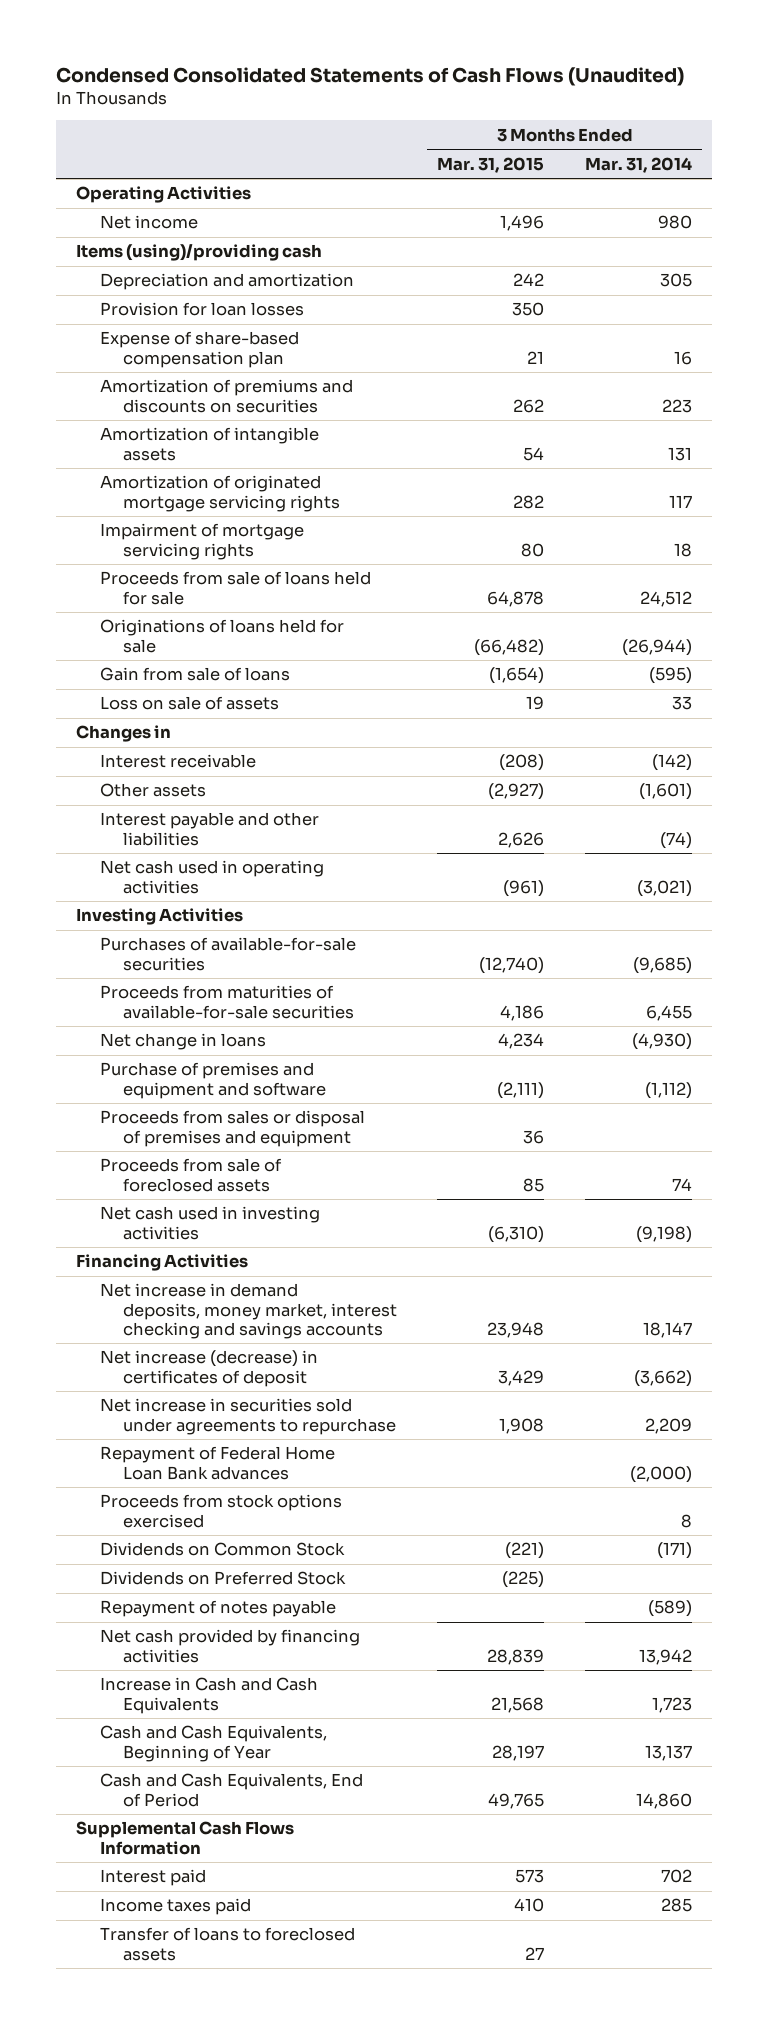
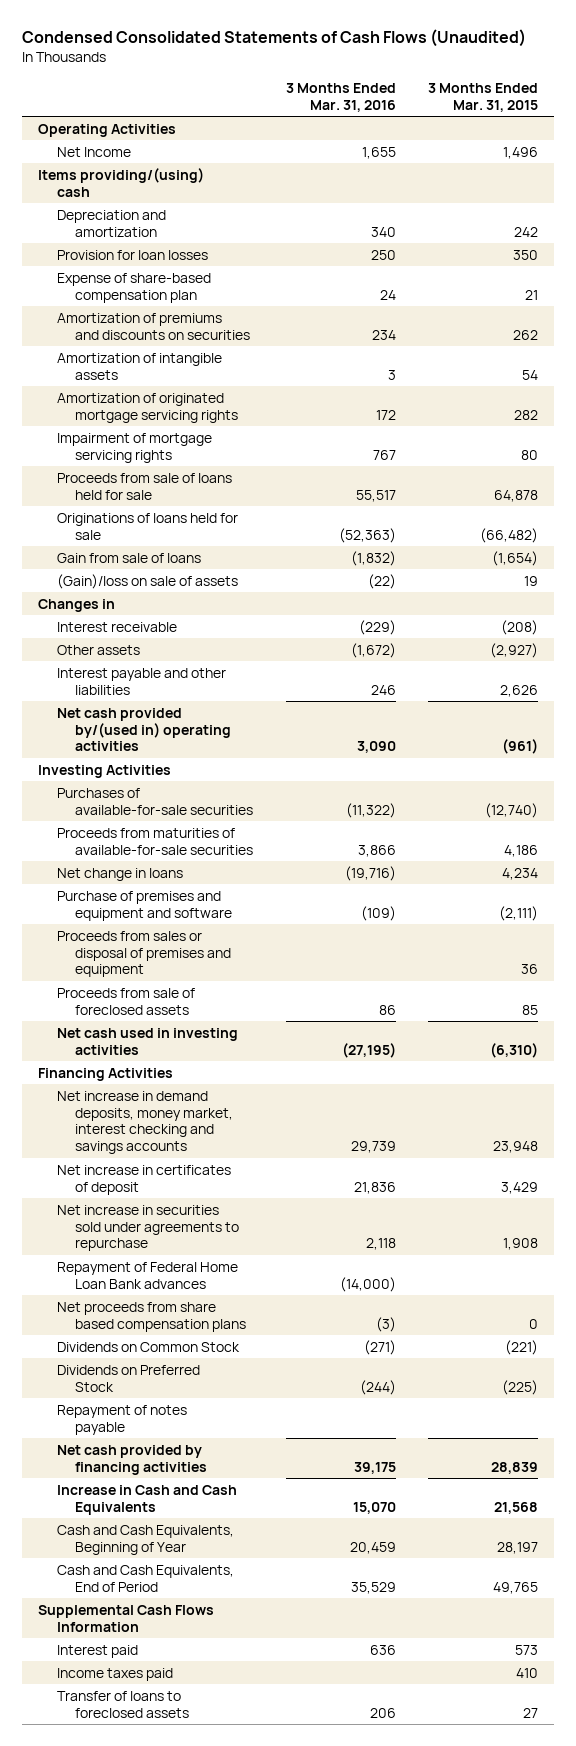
[584,156,692,173] Mar. 31, 2014 -> none
none -> [285,82,396,112] 3 Months Ended Mar. 31, 2016
[99,215,198,230] Net income -> [56,146,131,157] Net Income
[76,244,323,262] Items (using)/providing cash -> [37,167,204,197] Items providing/(using) cash
[99,696,279,711] Loss on sale of assets -> [56,573,238,589] (Gain)/loss on sale of assets
[99,860,324,894] Net cash used in operating activities -> [56,707,232,752] Net cash provided by/(used in) operating activities
[99,1350,318,1387] Net increase (decrease) in certificates of deposit -> [56,1164,231,1195] Net increase in certificates of deposit
[99,1494,342,1528] Proceeds from stock options exercised -> none
none -> [56,1301,247,1332] Net proceeds from share based compensation plans

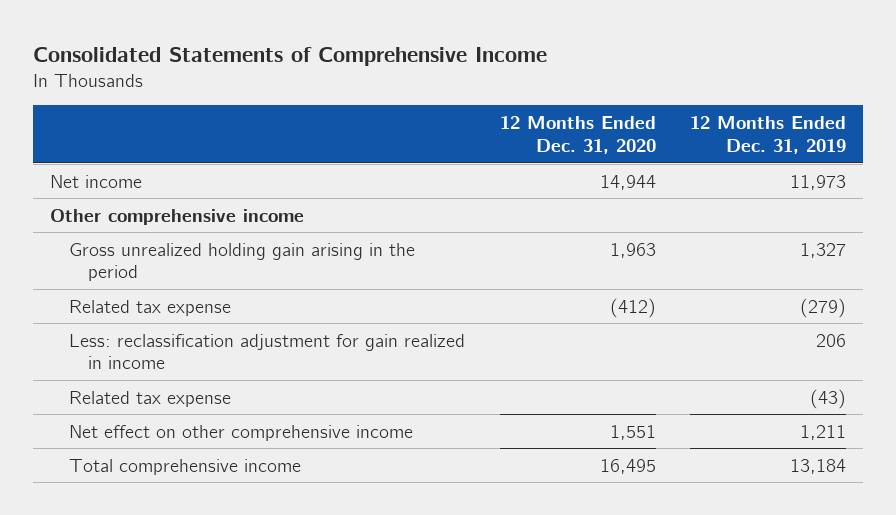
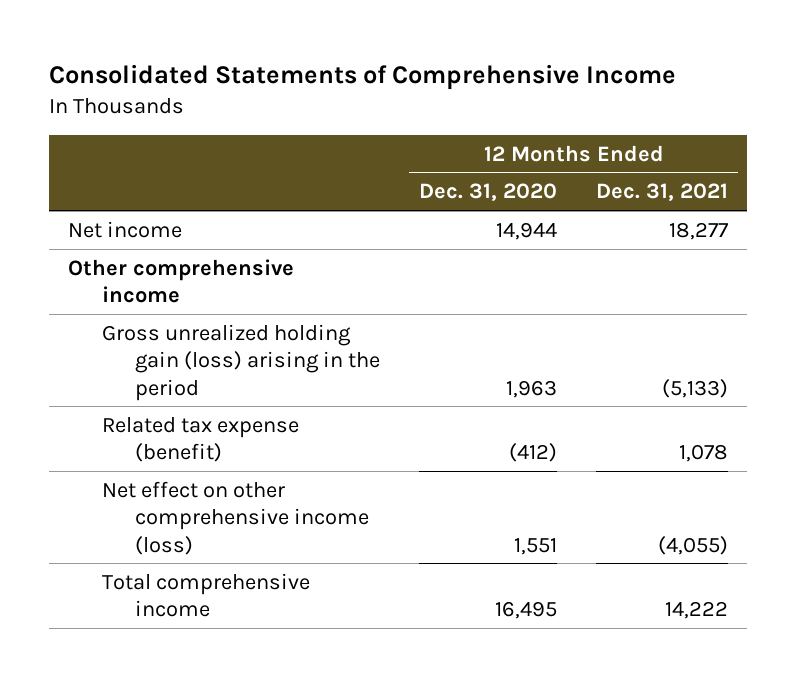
[690,116,847,154] 12 Months Ended Dec. 31, 2019 -> none
none -> [595,183,728,202] Dec. 31, 2021
[68,333,465,370] Less: reclassification adjustment for gain realized in income -> none
[68,390,231,407] Related tax expense -> none
[68,242,415,282] Gross unrealized holding gain arising in the period -> [101,323,381,401] Gross unrealized holding gain (loss) arising in the period
[68,299,231,316] Related tax expense -> [101,416,299,463] Related tax expense (benefit)
[68,424,413,441] Net effect on other comprehensive income -> [101,480,370,555] Net effect on other comprehensive income (loss)

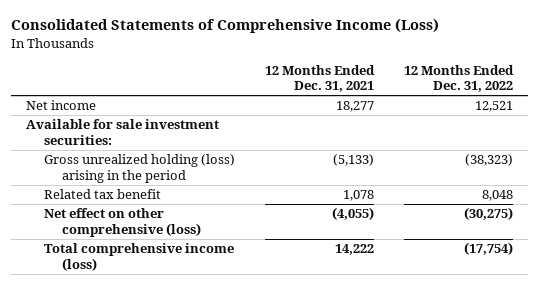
[49,64,677,91] Consolidated Statements of Comprehensive Income -> [10,18,439,34] Consolidated Statements of Comprehensive Income (Loss)
[419,183,558,202] Dec. 31, 2020 -> none
none -> [404,64,515,93] 12 Months Ended Dec. 31, 2022
[68,258,295,304] Other comprehensive income -> none
none -> [25,119,219,145] Available for sale investment securities:
[101,323,381,401] Gross unrealized holding gain (loss) arising in the period -> [43,154,235,183] Gross unrealized holding (loss) arising in the period
[101,416,299,463] Related tax expense (benefit) -> [43,189,161,200] Related tax benefit
[101,480,370,555] Net effect on other comprehensive income (loss) -> [43,208,201,237] Net effect on other comprehensive (loss)
[101,572,310,618] Total comprehensive income -> [43,243,234,271] Total comprehensive income (loss)

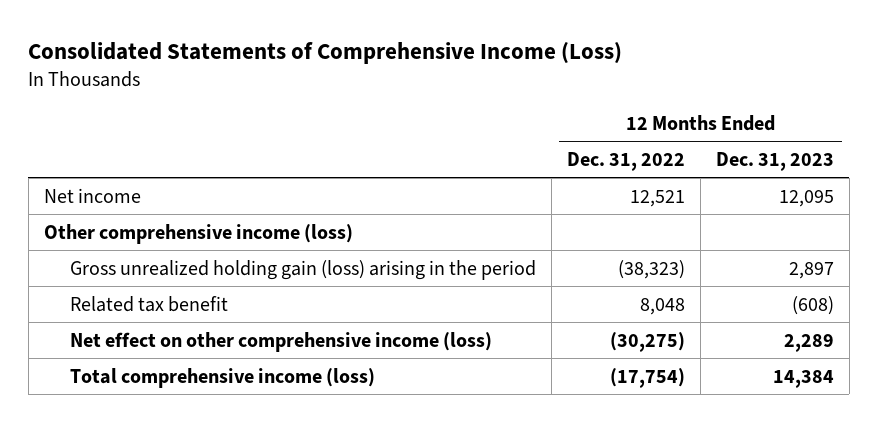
[265,64,376,93] 12 Months Ended Dec. 31, 2021 -> none
none -> [715,152,834,172] Dec. 31, 2023
[25,119,219,145] Available for sale investment securities: -> none
none -> [43,223,353,244] Other comprehensive income (loss)
[43,154,235,183] Gross unrealized holding (loss) arising in the period -> [70,259,537,280] Gross unrealized holding gain (loss) arising in the period
[43,208,201,237] Net effect on other comprehensive (loss) -> [70,331,493,352] Net effect on other comprehensive income (loss)

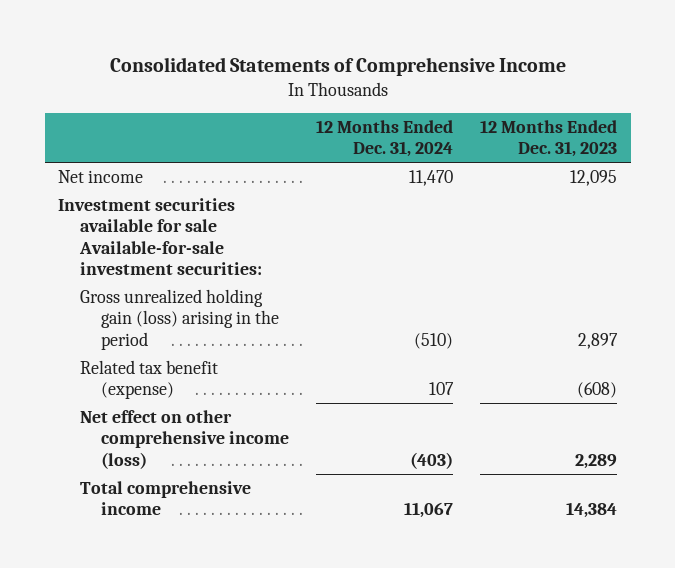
[28,41,623,64] Consolidated Statements of Comprehensive Income (Loss) -> [109,56,566,76] Consolidated Statements of Comprehensive Income
[567,152,686,172] Dec. 31, 2022 -> none
none -> [316,120,454,158] 12 Months Ended Dec. 31, 2024
[43,223,353,244] Other comprehensive income (loss) -> none
none -> [58,197,262,276] Investment securities available for sale Available-for-sale investment securities:
[70,295,229,312] Related tax benefit -> [79,359,218,400] Related tax benefit (expense)
[70,367,376,388] Total comprehensive income (loss) -> [79,480,251,516] Total comprehensive income

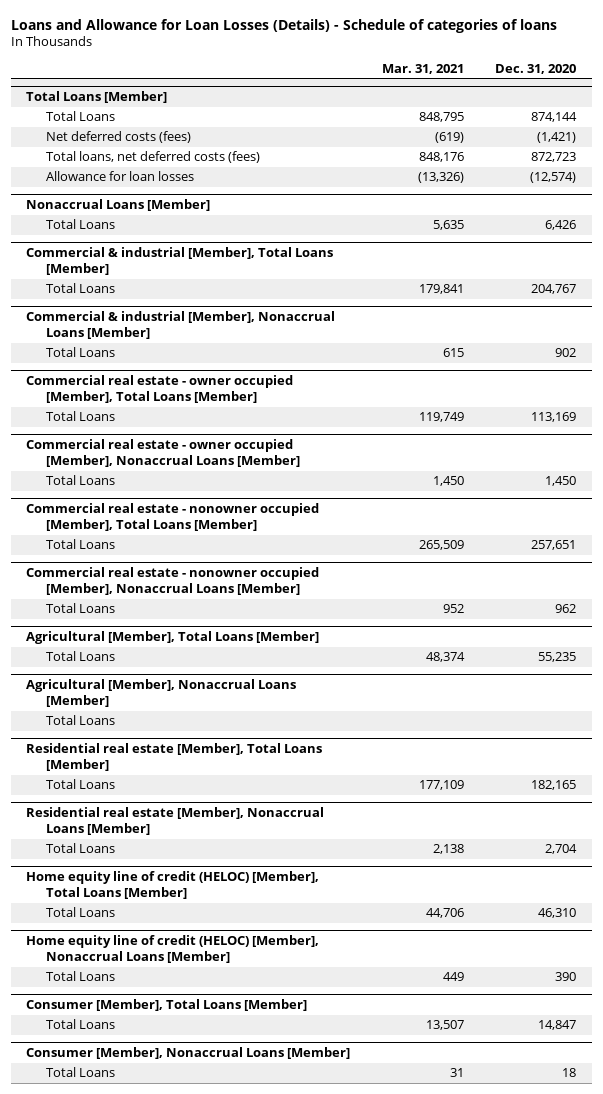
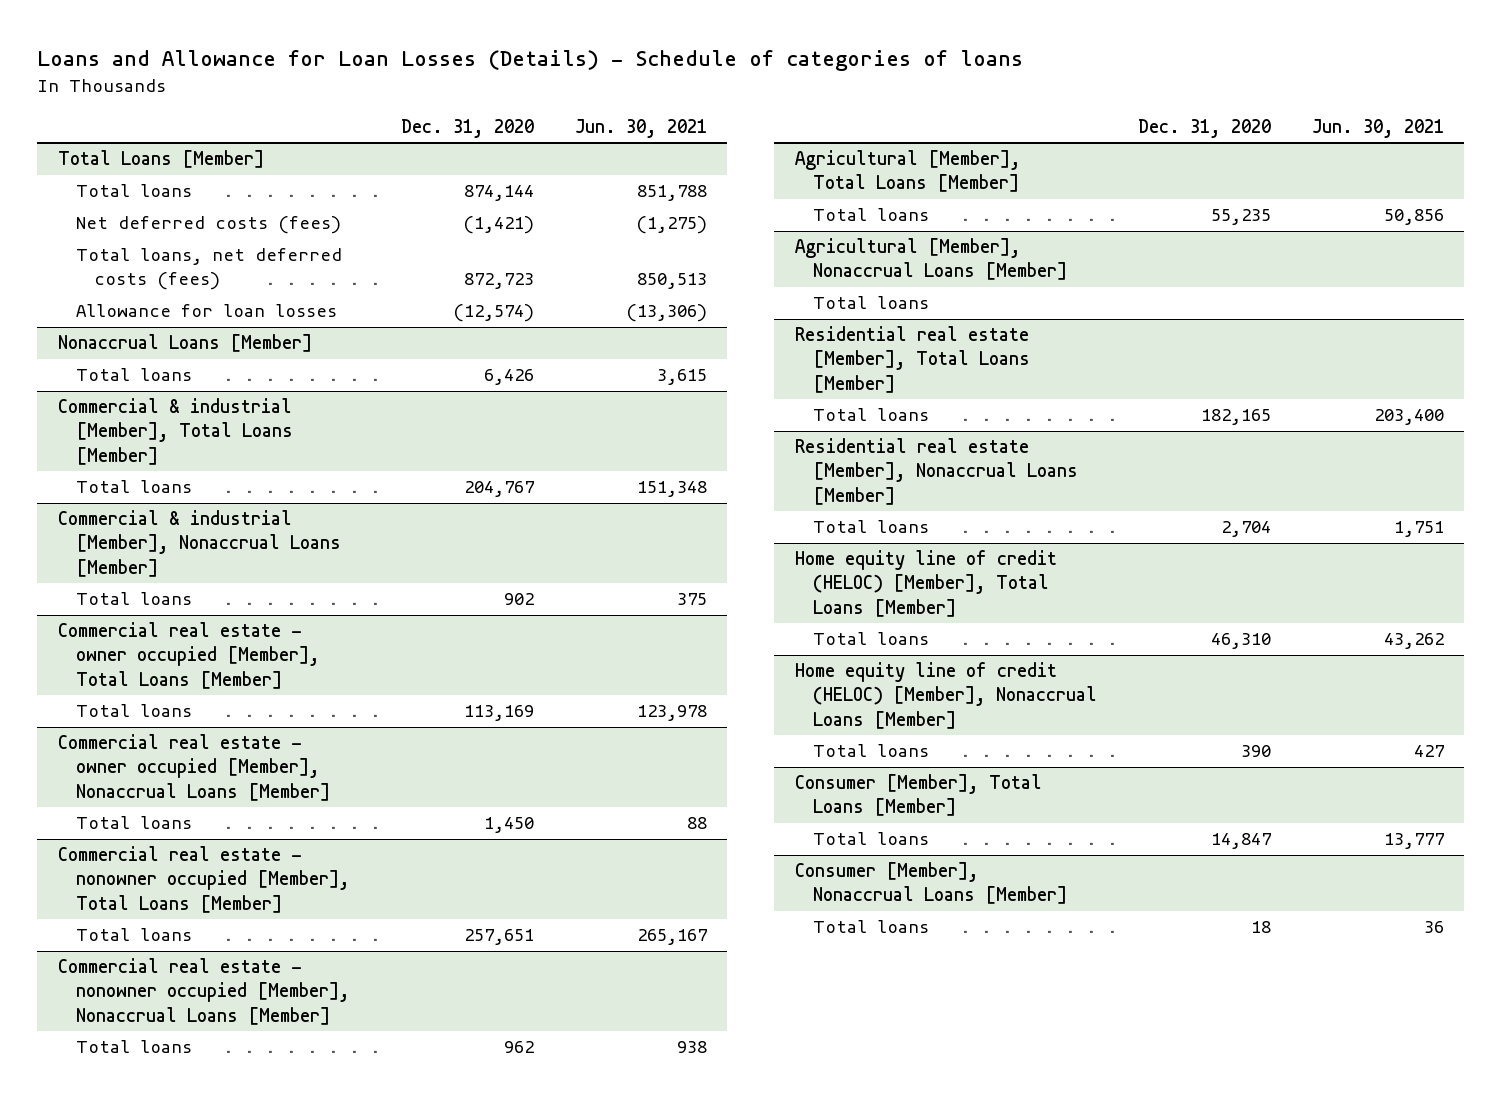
[381,63,464,74] Mar. 31, 2021 -> none
none -> [575,118,708,138] Jun. 30, 2021
[45,111,115,122] Total Loans -> [76,184,193,198] Total loans
[45,219,115,230] Total Loans -> [76,368,193,382] Total loans
[45,283,115,294] Total Loans -> [76,480,193,494] Total loans
[45,347,115,358] Total Loans -> [76,592,193,606] Total loans
[45,411,115,422] Total Loans -> [76,704,193,718] Total loans
[45,475,115,486] Total Loans -> [76,816,193,830] Total loans
[45,539,115,550] Total Loans -> [76,928,193,942] Total loans
[45,603,115,614] Total Loans -> [76,1040,193,1054] Total loans
[45,651,115,662] Total Loans -> [813,208,930,222] Total loans
[45,715,115,726] Total Loans -> [813,296,930,310] Total loans
[45,779,115,790] Total Loans -> [813,408,930,422] Total loans
[45,843,115,854] Total Loans -> [813,520,930,534] Total loans
[45,907,115,918] Total Loans -> [813,632,930,646] Total loans
[45,971,115,982] Total Loans -> [813,744,930,758] Total loans
[45,1019,115,1030] Total Loans -> [813,832,930,846] Total loans
[45,1067,115,1078] Total Loans -> [813,920,930,934] Total loans

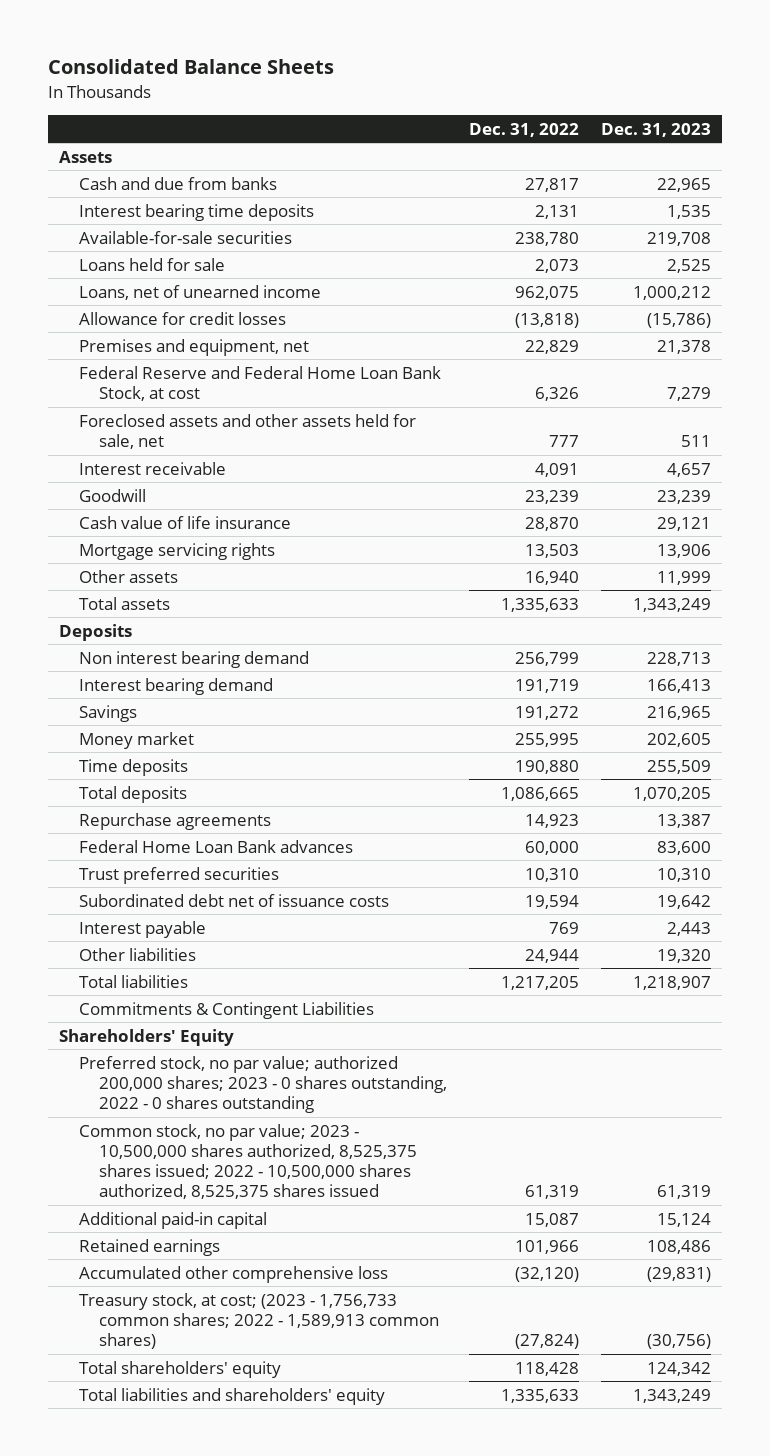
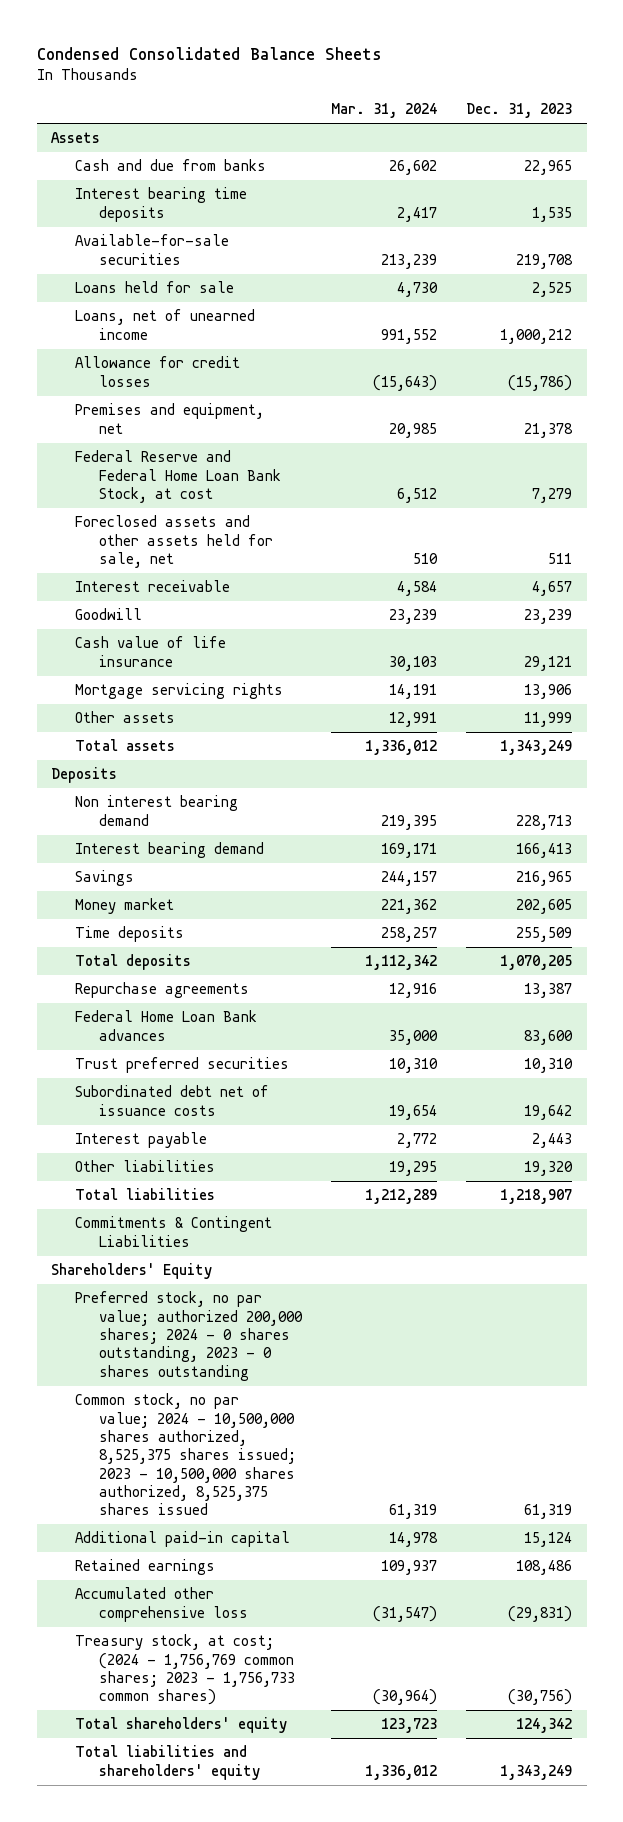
[47,59,334,75] Consolidated Balance Sheets -> [36,46,382,60] Condensed Consolidated Balance Sheets
[469,122,580,137] Dec. 31, 2022 -> none
none -> [330,103,437,119] Mar. 31, 2024
[78,1055,448,1114] Preferred stock, no par value; authorized 200,000 shares; 2023 - 0 shares outstanding, 2022 - 0 shares outstanding -> [75,1291,303,1381] Preferred stock, no par value; authorized 200,000 shares; 2024 - 0 shares outstanding, 2023 - 0 shares outstanding
[78,1123,418,1200] Common stock, no par value; 2023 - 10,500,000 shares authorized, 8,525,375 shares issued; 2022 - 10,500,000 shares authorized, 8,525,375 shares issued -> [75,1393,296,1516] Common stock, no par value; 2024 - 10,500,000 shares authorized, 8,525,375 shares issued; 2023 - 10,500,000 shares authorized, 8,525,375 shares issued
[78,1292,440,1350] Treasury stock, at cost; (2023 - 1,756,733 common shares; 2022 - 1,589,913 common shares) -> [75,1634,295,1706] Treasury stock, at cost; (2024 - 1,756,769 common shares; 2023 - 1,756,733 common shares)

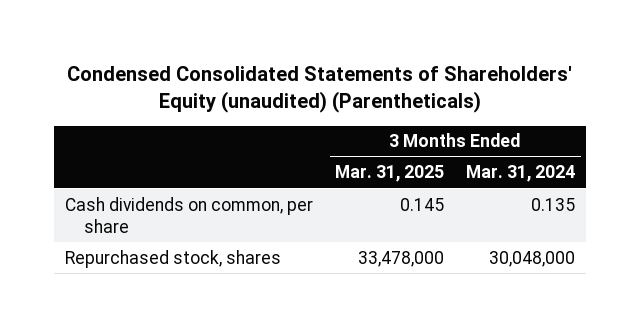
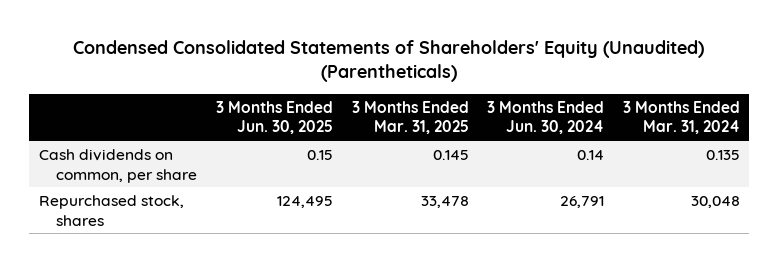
[67,66,573,114] Condensed Consolidated Statements of Shareholders' Equity (unaudited) (Parentheticals) -> [73,39,705,83] Condensed Consolidated Statements of Shareholders' Equity (Unaudited) (Parentheticals)
none -> [215,100,333,135] 3 Months Ended Jun. 30, 2025
none -> [487,100,605,135] 3 Months Ended Jun. 30, 2024
[358,250,445,267] 33,478,000 -> [420,195,469,208] 33,478
[489,250,576,267] 30,048,000 -> [690,195,740,208] 30,048

